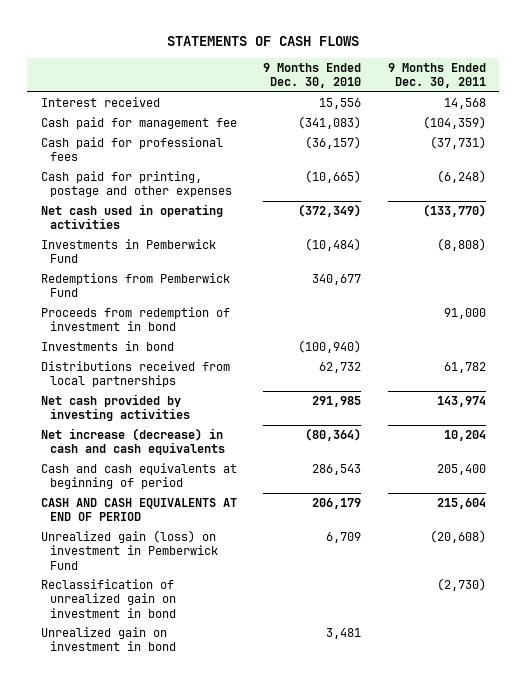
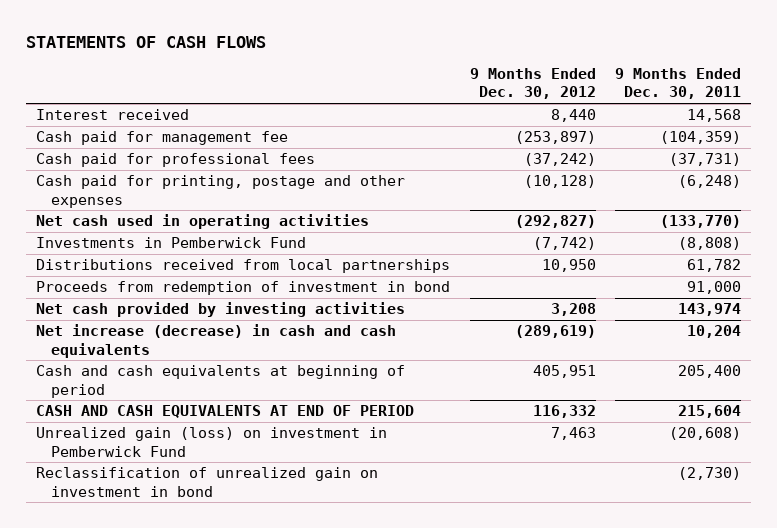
[263,62,362,89] 9 Months Ended Dec. 30, 2010 -> none
none -> [469,68,596,100] 9 Months Ended Dec. 30, 2012
[40,273,230,298] Redemptions from Pemberwick Fund -> none
[40,341,174,352] Investments in bond -> none
[40,307,230,332] Proceeds from redemption of investment in bond -> [35,281,450,296] Proceeds from redemption of investment in bond
[40,627,176,652] Unrealized gain on investment in bond -> none

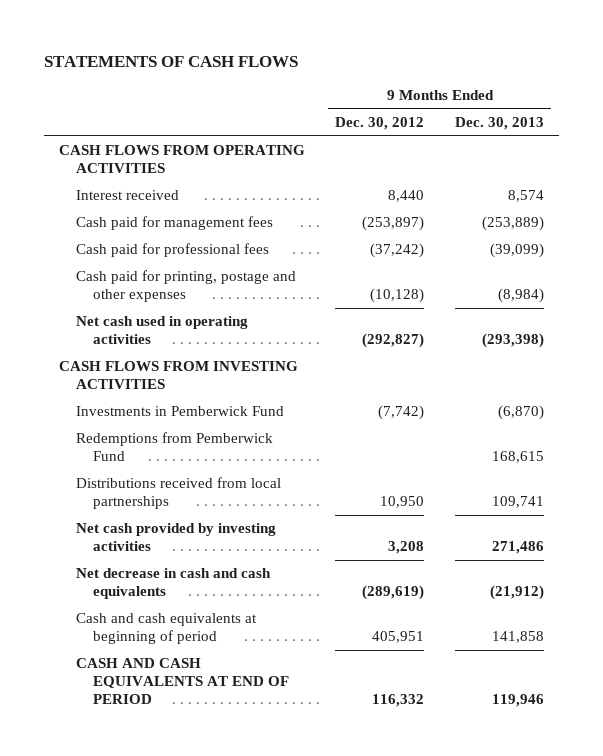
[615,68,742,100] 9 Months Ended Dec. 30, 2011 -> none
none -> [454,117,544,131] Dec. 30, 2013
none -> [59,145,306,174] CASH FLOWS FROM OPERATING ACTIVITIES
[35,131,288,146] Cash paid for management fee -> [76,216,274,231] Cash paid for management fees
none -> [59,361,299,390] CASH FLOWS FROM INVESTING ACTIVITIES
none -> [76,432,274,462] Redemptions from Pemberwick Fund
[35,281,450,296] Proceeds from redemption of investment in bond -> none
[35,324,396,358] Net increase (decrease) in cash and cash equivalents -> [76,568,272,600] Net decrease in cash and cash equivalents
[35,427,387,457] Unrealized gain (loss) on investment in Pemberwick Fund -> none
[35,467,378,497] Reclassification of unrealized gain on investment in bond -> none

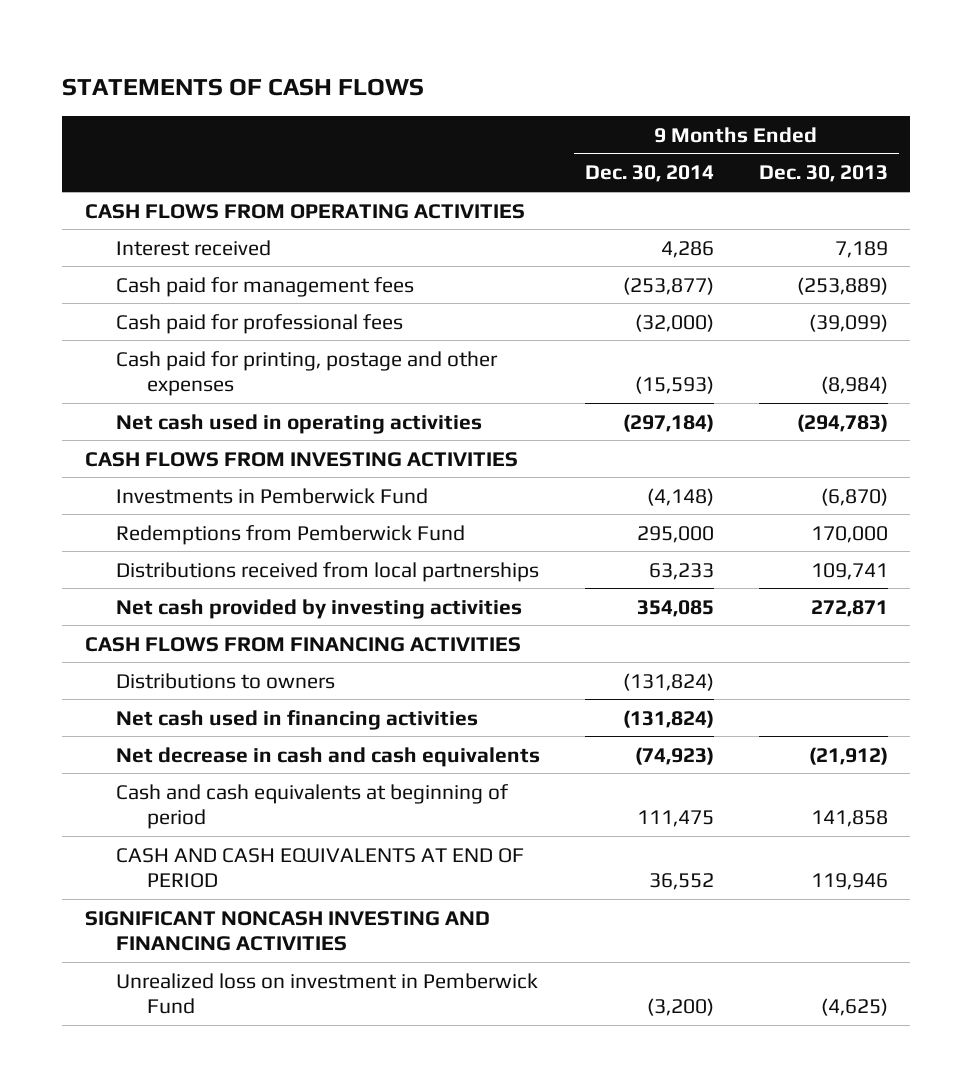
[335,117,425,131] Dec. 30, 2012 -> none
none -> [584,165,714,183] Dec. 30, 2014
[507,190,544,203] 8,574 -> [834,240,888,258] 7,189
[481,333,544,349] (293,398) -> [796,413,888,432] (294,783)
[491,451,544,464] 168,615 -> [810,525,888,543] 170,000
[491,541,544,555] 271,486 -> [810,599,888,617] 272,871
none -> [84,636,521,652] CASH FLOWS FROM FINANCING ACTIVITIES
none -> [115,672,335,689] Distributions to owners
none -> [115,709,478,730] Net cash used in financing activities
none -> [84,910,490,951] SIGNIFICANT NONCASH INVESTING AND FINANCING ACTIVITIES
none -> [115,972,538,1014] Unrealized loss on investment in Pemberwick Fund

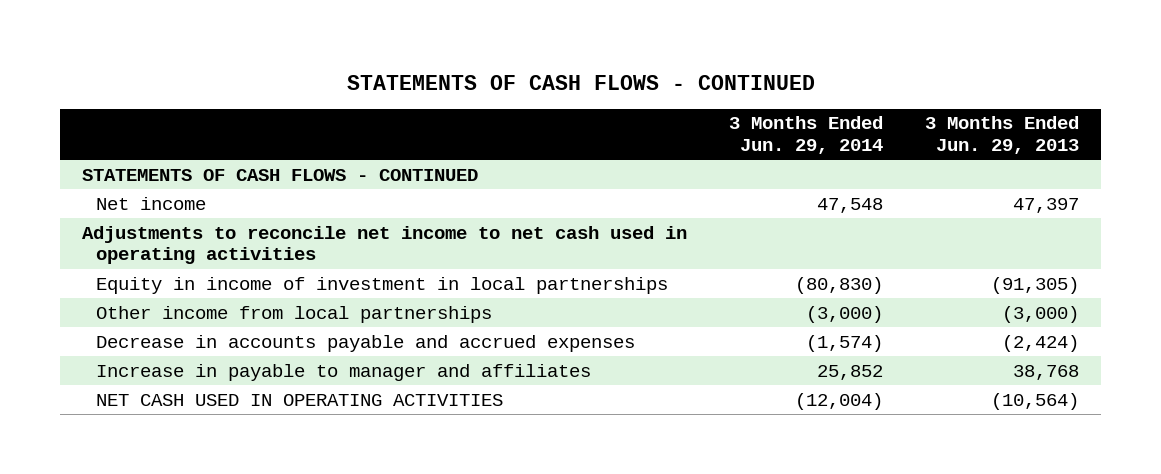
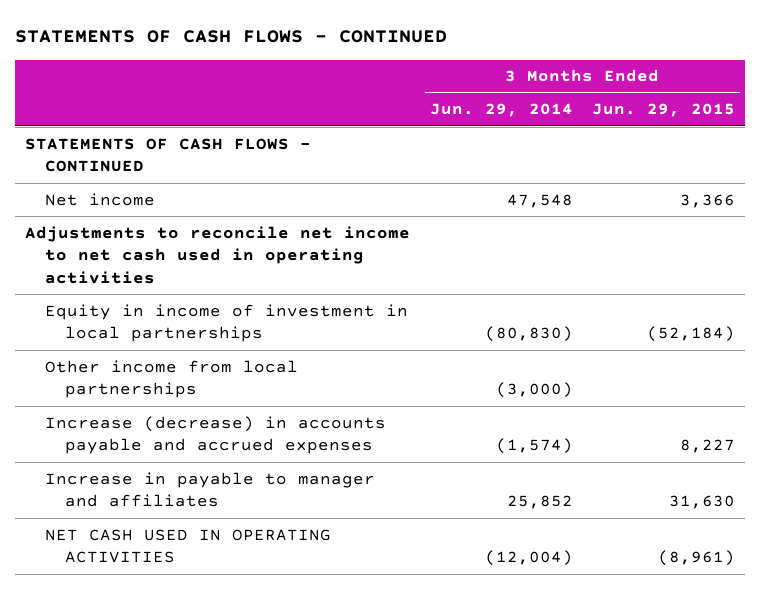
[925,116,1080,154] 3 Months Ended Jun. 29, 2013 -> none
none -> [592,103,736,118] Jun. 29, 2015
[95,334,635,352] Decrease in accounts payable and accrued expenses -> [44,415,386,455] Increase (decrease) in accounts payable and accrued expenses

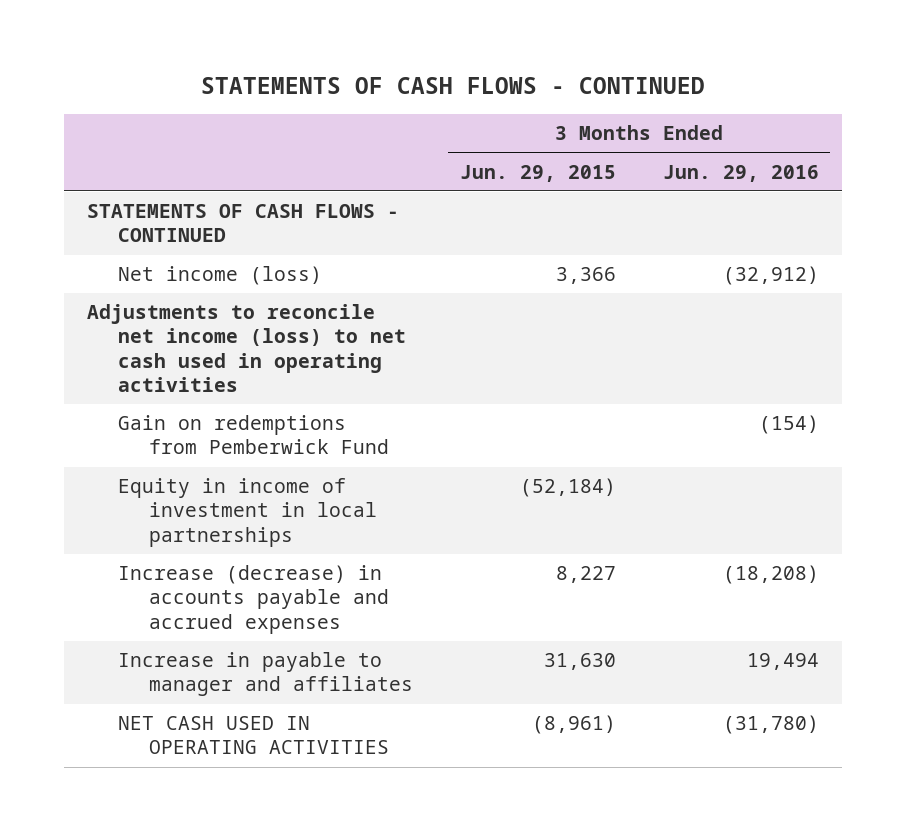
[429,103,573,118] Jun. 29, 2014 -> none
none -> [662,164,819,182] Jun. 29, 2016
[44,192,155,206] Net income -> [118,266,323,286] Net income (loss)
[25,225,411,284] Adjustments to reconcile net income to net cash used in operating activities -> [87,304,407,393] Adjustments to reconcile net income (loss) to net cash used in operating activities
none -> [118,415,390,455] Gain on redemptions from Pemberwick Fund
[44,359,298,399] Other income from local partnerships -> none

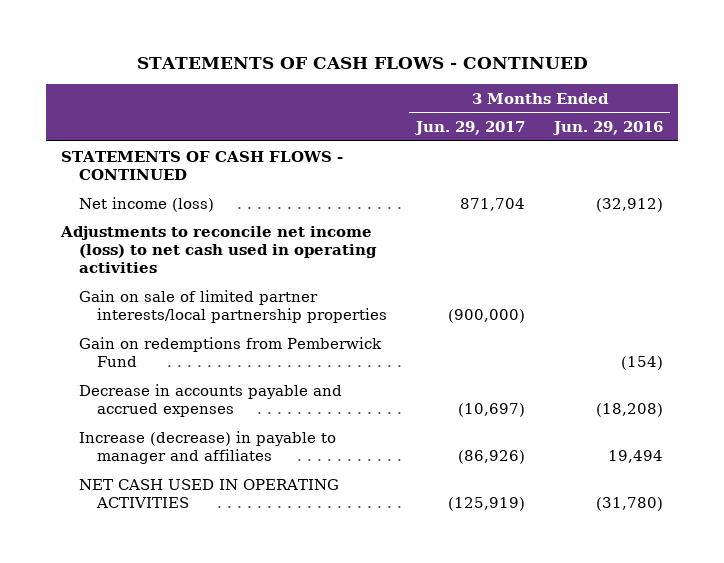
[460,164,617,182] Jun. 29, 2015 -> none
none -> [414,120,526,135] Jun. 29, 2017
none -> [78,289,388,323] Gain on sale of limited partner interests/local partnership properties
[118,478,378,547] Equity in income of investment in local partnerships -> none
[118,565,390,634] Increase (decrease) in accounts payable and accrued expenses -> [78,383,342,417] Decrease in accounts payable and accrued expenses
[118,652,414,697] Increase in payable to manager and affiliates -> [78,430,336,464] Increase (decrease) in payable to manager and affiliates

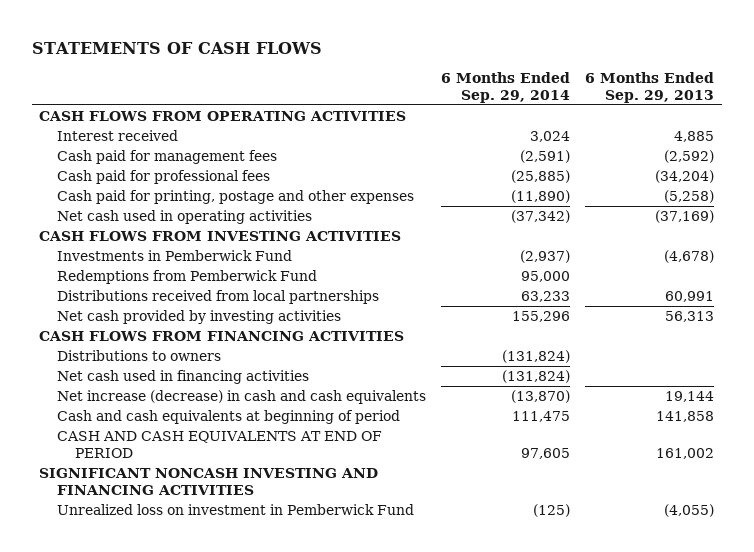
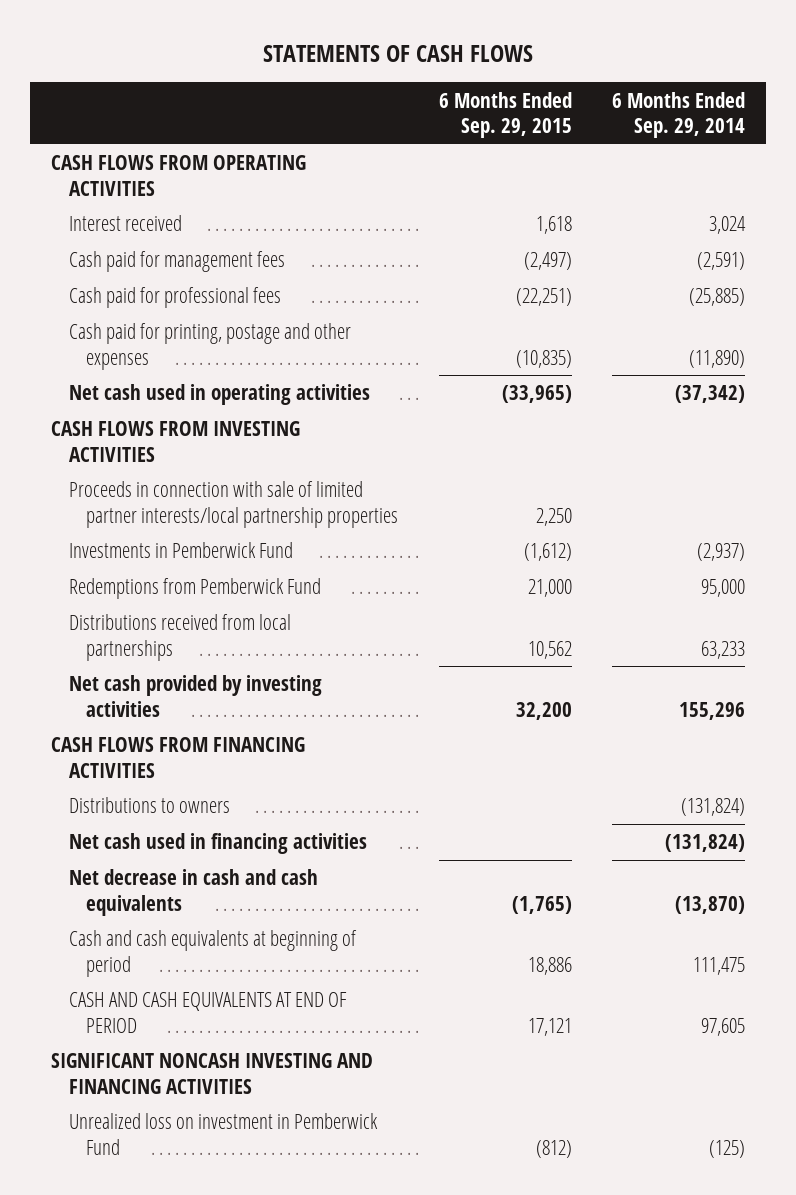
[585,72,715,103] 6 Months Ended Sep. 29, 2013 -> none
none -> [438,91,572,139] 6 Months Ended Sep. 29, 2015
none -> [68,481,399,528] Proceeds in connection with sale of limited partner interests/local partnership properties
[57,390,427,405] Net increase (decrease) in cash and cash equivalents -> [68,869,318,916] Net decrease in cash and cash equivalents

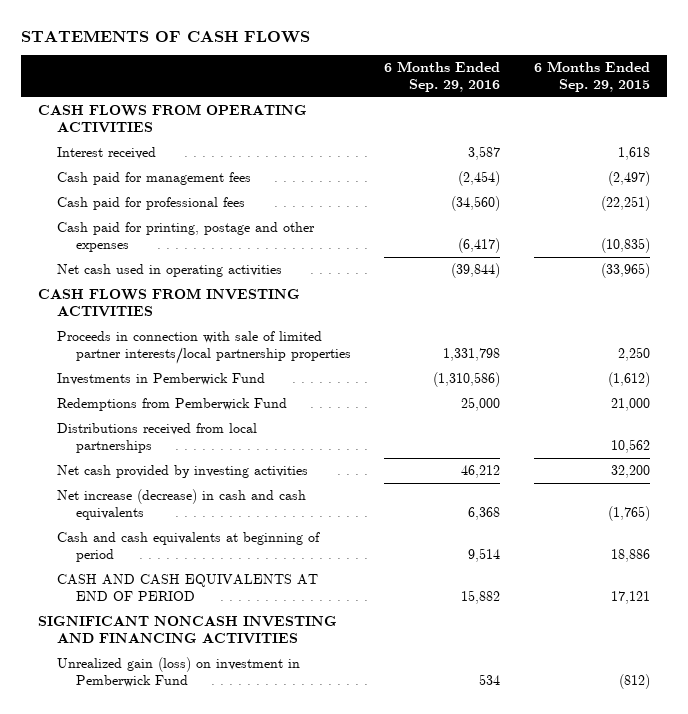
[612,91,746,139] 6 Months Ended Sep. 29, 2014 -> none
none -> [384,61,501,93] 6 Months Ended Sep. 29, 2016
[50,737,305,778] CASH FLOWS FROM FINANCING ACTIVITIES -> none
[68,797,230,814] Distributions to owners -> none
[68,833,367,855] Net cash used in financing activities -> none
[68,869,318,916] Net decrease in cash and cash equivalents -> [56,489,306,520] Net increase (decrease) in cash and cash equivalents
[68,1113,378,1155] Unrealized loss on investment in Pemberwick Fund -> [56,657,300,687] Unrealized gain (loss) on investment in Pemberwick Fund

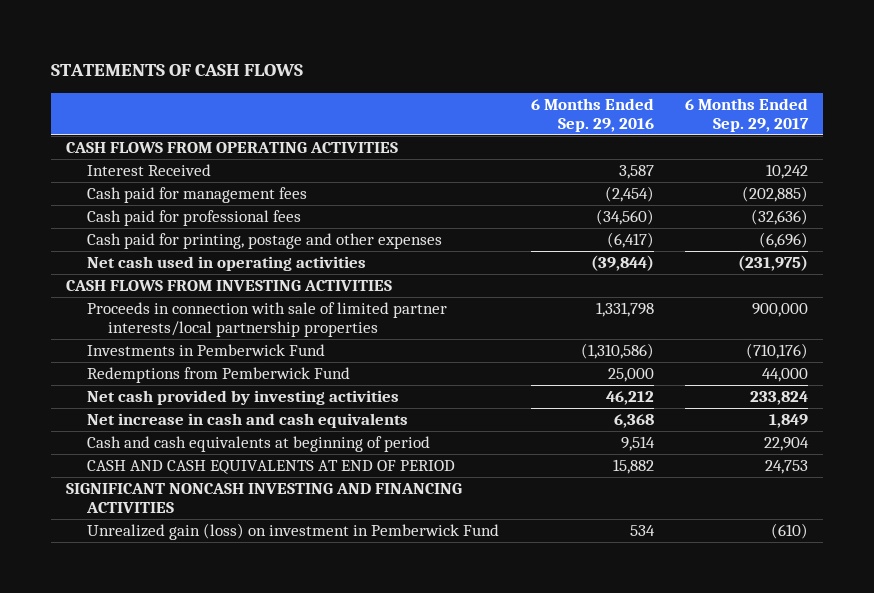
[533,61,650,93] 6 Months Ended Sep. 29, 2015 -> none
none -> [684,97,809,132] 6 Months Ended Sep. 29, 2017
[56,147,156,160] Interest received -> [87,164,212,177] Interest Received
[56,423,257,453] Distributions received from local partnerships -> none
[56,489,306,520] Net increase (decrease) in cash and cash equivalents -> [87,413,409,429] Net increase in cash and cash equivalents

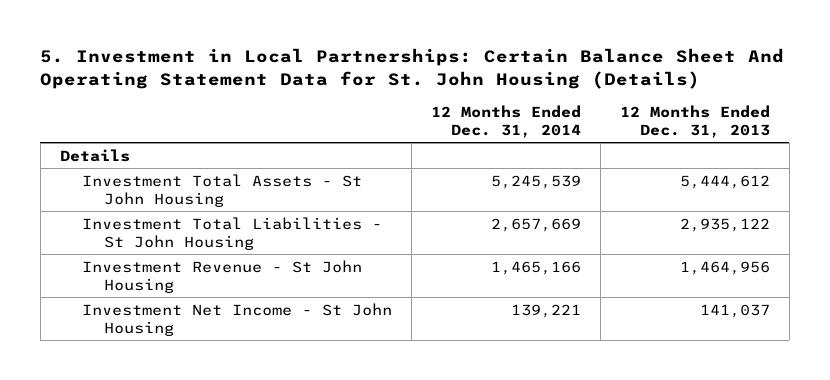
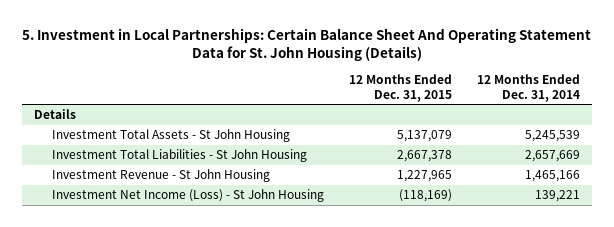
[619,104,770,138] 12 Months Ended Dec. 31, 2013 -> none
none -> [348,74,452,102] 12 Months Ended Dec. 31, 2015
[82,302,393,336] Investment Net Income - St John Housing -> [52,189,325,203] Investment Net Income (Loss) - St John Housing

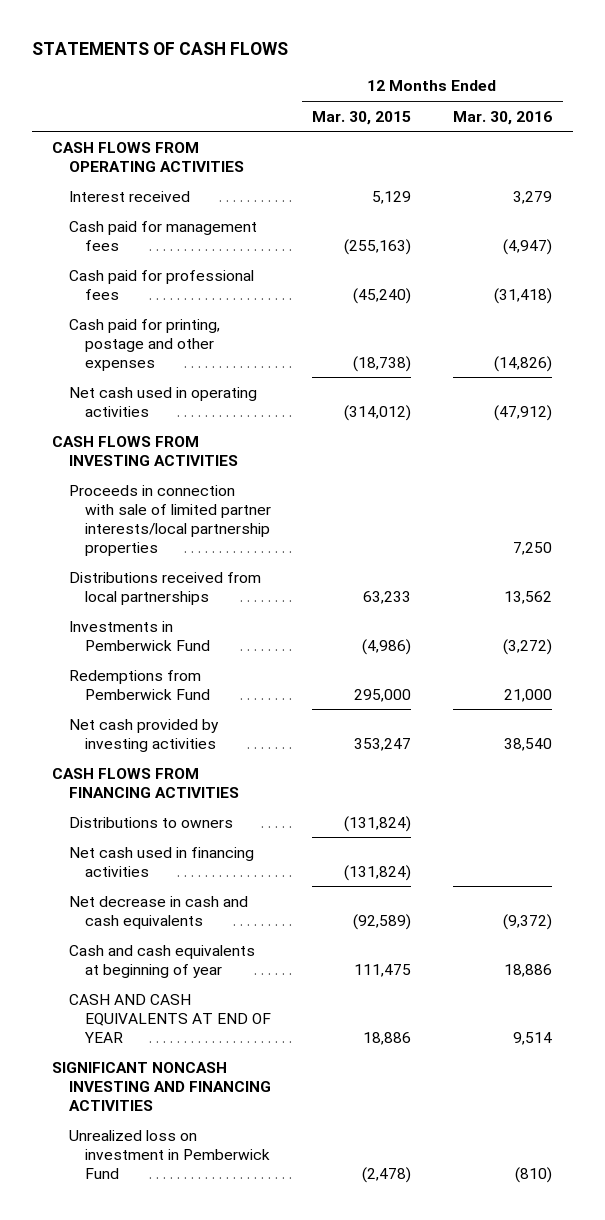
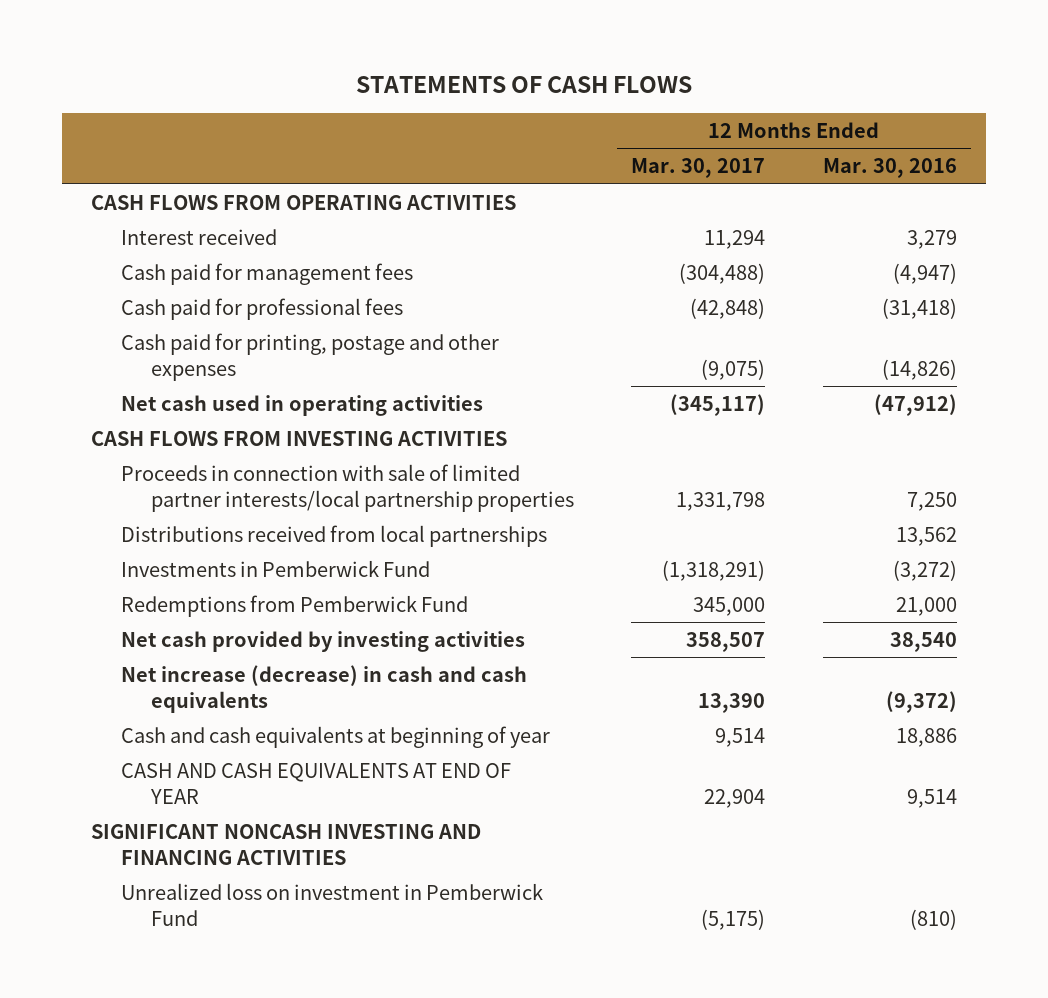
[312,110,412,125] Mar. 30, 2015 -> none
none -> [631,158,766,179] Mar. 30, 2017
[52,767,239,798] CASH FLOWS FROM FINANCING ACTIVITIES -> none
[68,816,233,828] Distributions to owners -> none
[68,846,254,877] Net cash used in financing activities -> none
[68,895,248,929] Net decrease in cash and cash equivalents -> [120,665,527,713] Net increase (decrease) in cash and cash equivalents

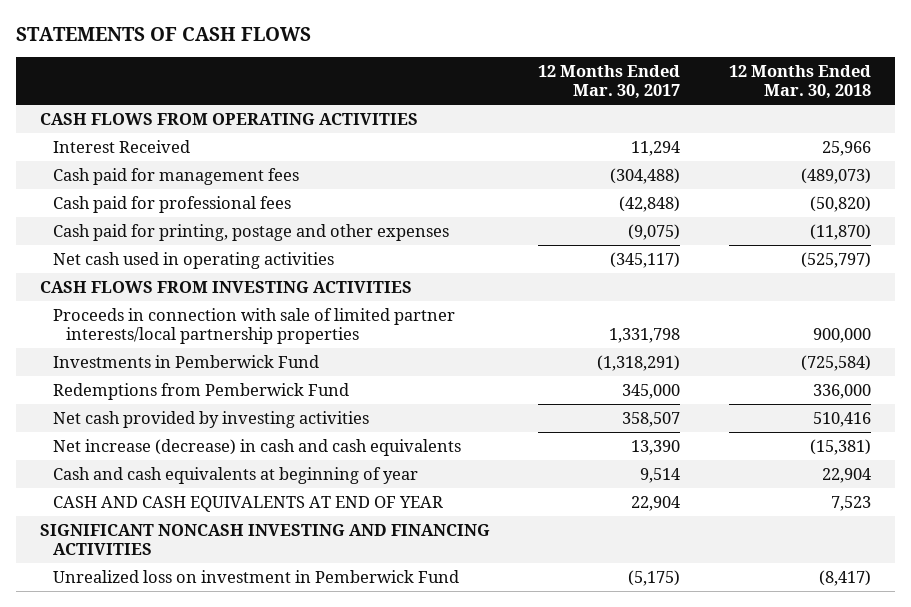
[823,158,958,179] Mar. 30, 2016 -> none
none -> [729,65,872,100] 12 Months Ended Mar. 30, 2018
[120,229,277,246] Interest received -> [52,139,190,153] Interest Received
[120,525,547,548] Distributions received from local partnerships -> none

